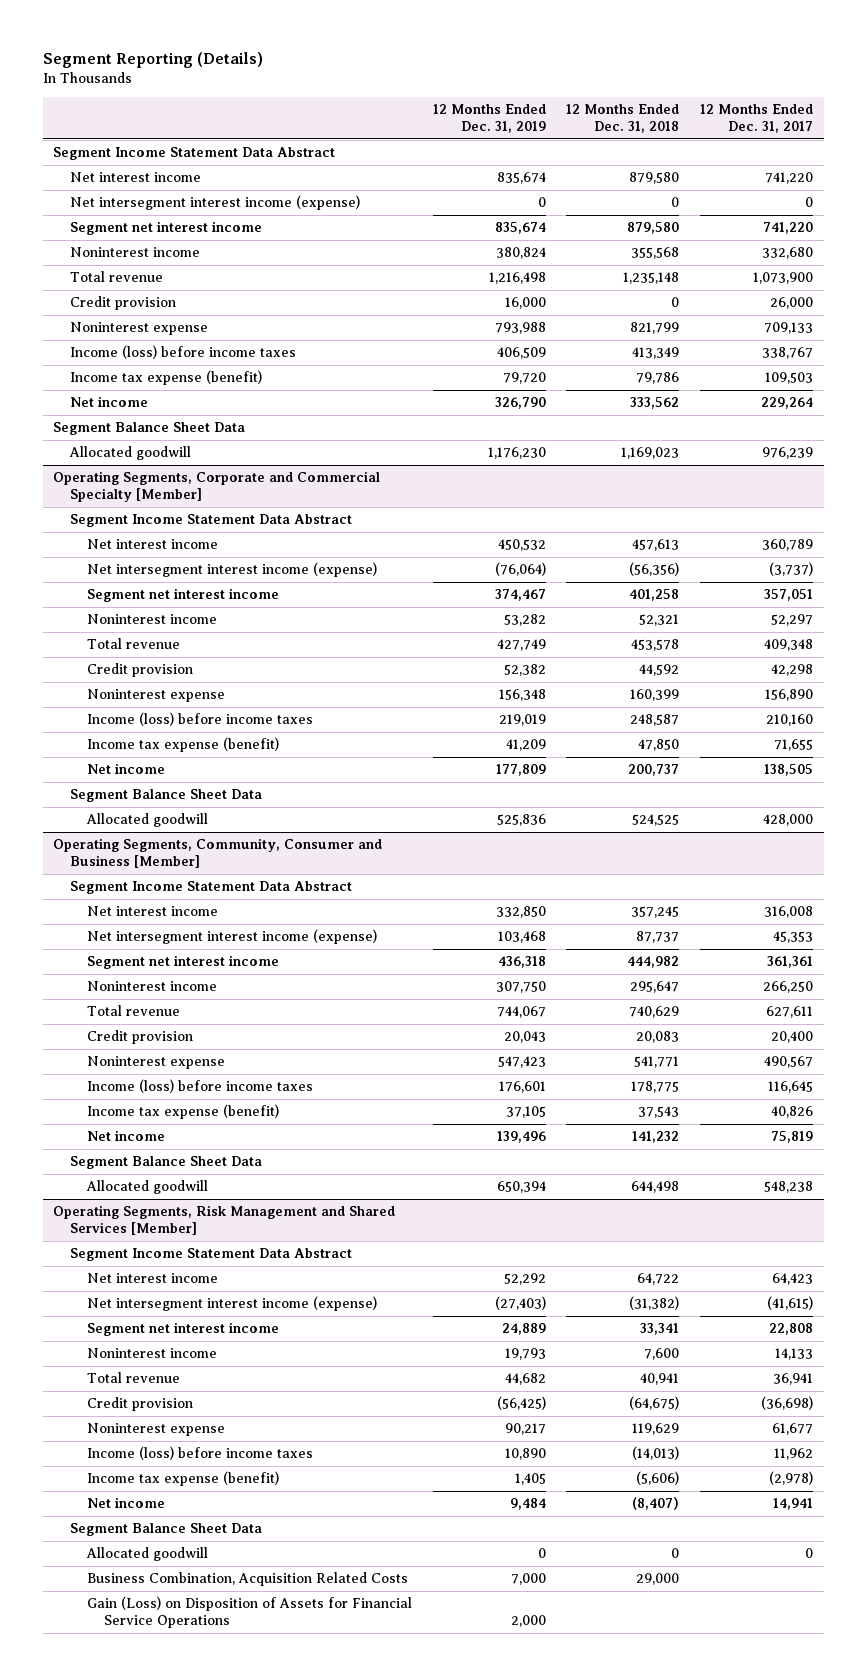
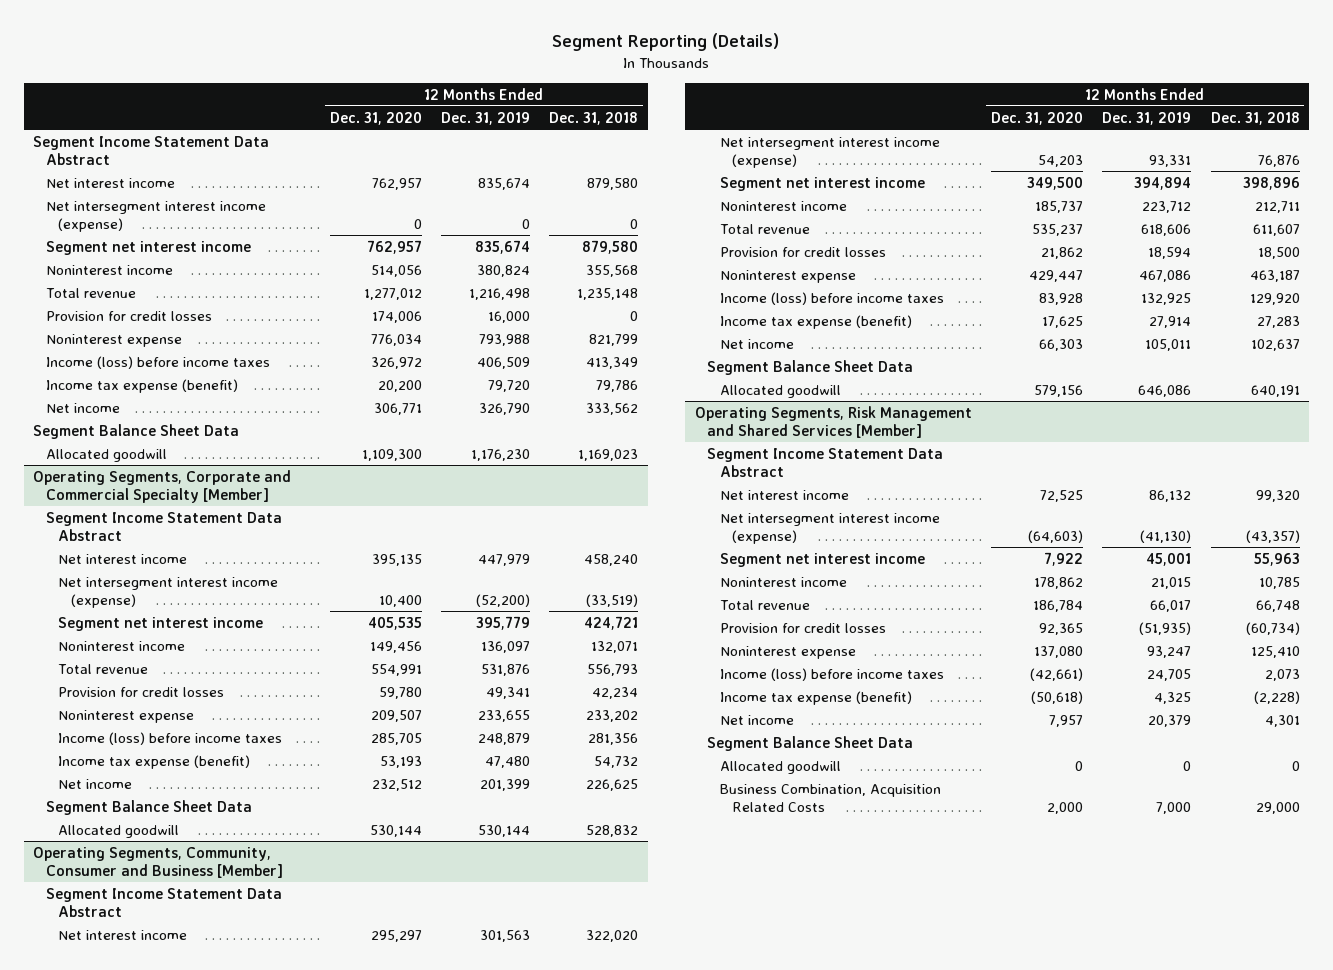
[700,104,814,134] 12 Months Ended Dec. 31, 2017 -> none
none -> [329,111,422,125] Dec. 31, 2020
[70,296,177,311] Credit provision -> [45,310,212,321] Provision for credit losses
[497,539,546,552] 450,532 -> [477,553,530,566] 447,979
[632,539,680,552] 457,613 -> [584,553,639,566] 458,240
[494,562,546,577] (76,064) -> [475,593,530,607] (52,200)
[629,562,680,577] (56,356) -> [586,593,639,607] (33,519)
[494,589,546,602] 374,467 -> [475,615,530,630] 395,779
[629,589,680,602] 401,258 -> [584,615,639,630] 424,721
[503,614,546,627] 53,282 -> [480,640,530,653] 136,097
[639,614,680,627] 52,321 -> [591,640,639,653] 132,071
[496,639,546,652] 427,749 -> [480,663,530,676] 531,876
[631,639,680,652] 453,578 -> [587,663,639,676] 556,793
[86,663,193,678] Credit provision -> [58,686,225,697] Provision for credit losses
[503,664,546,677] 52,382 -> [485,686,530,699] 49,341
[639,664,680,677] 44,592 -> [592,686,639,699] 42,234
[498,689,546,702] 156,348 -> [477,709,530,722] 233,655
[630,689,680,702] 160,399 -> [586,709,639,722] 233,202
[498,714,546,727] 219,019 -> [477,732,530,745] 248,879
[630,714,680,727] 248,587 -> [588,732,639,745] 281,356
[505,739,546,752] 41,209 -> [484,755,530,768] 47,480
[638,739,680,752] 47,850 -> [594,755,639,768] 54,732
[495,764,546,777] 177,809 -> [479,778,530,791] 201,399
[628,764,680,777] 200,737 -> [586,778,639,791] 226,625
[496,814,546,827] 525,836 -> [477,824,530,837] 530,144
[632,814,680,827] 524,525 -> [586,824,639,837] 528,832
[495,906,546,919] 332,850 -> [479,929,530,942] 301,563
[631,906,680,919] 357,245 -> [586,929,639,942] 322,020
[497,931,546,944] 103,468 -> [1149,154,1192,167] 93,331
[636,931,680,944] 87,737 -> [1257,154,1300,167] 76,876
[497,956,546,969] 436,318 -> [1134,176,1192,190] 394,894
[627,956,680,969] 444,982 -> [1242,176,1300,190] 398,896
[495,981,546,994] 307,750 -> [1142,200,1192,213] 223,712
[630,981,680,994] 295,647 -> [1254,200,1300,213] 212,711
[496,1006,546,1019] 744,067 -> [1141,223,1192,236] 618,606
[629,1006,680,1019] 740,629 -> [1252,223,1300,236] 611,607
[86,1030,193,1045] Credit provision -> [719,246,886,257] Provision for credit losses
[503,1031,546,1044] 20,043 -> [1148,246,1192,259] 18,594
[636,1031,680,1044] 20,083 -> [1257,246,1300,259] 18,500
[497,1056,546,1069] 547,423 -> [1139,269,1192,282] 467,086
[634,1056,680,1069] 541,771 -> [1249,269,1300,282] 463,187
[498,1081,546,1094] 176,601 -> [1141,292,1192,305] 132,925
[631,1081,680,1094] 178,775 -> [1249,292,1300,305] 129,920
[505,1106,546,1119] 37,105 -> [1149,315,1192,328] 27,914
[638,1106,680,1119] 37,543 -> [1256,315,1300,328] 27,283
[496,1131,546,1144] 139,496 -> [1145,338,1192,351] 105,011
[632,1131,680,1144] 141,232 -> [1250,338,1300,351] 102,637
[496,1181,546,1194] 650,394 -> [1138,384,1192,397] 646,086
[631,1181,680,1194] 644,498 -> [1250,384,1300,397] 640,191
[503,1273,546,1286] 52,292 -> [1149,489,1192,502] 86,132
[637,1273,680,1286] 64,722 -> [1255,489,1300,502] 99,320
[494,1296,546,1311] (27,403) -> [1140,529,1192,543] (41,130)
[629,1296,680,1311] (31,382) -> [1245,529,1300,543] (43,357)
[501,1323,546,1336] 24,889 -> [1146,552,1192,566] 45,001
[640,1323,680,1336] 33,341 -> [1253,552,1300,566] 55,963
[504,1348,546,1361] 19,793 -> [1151,576,1192,589] 21,015
[644,1348,680,1361] 7,600 -> [1258,576,1300,589] 10,785
[504,1373,546,1386] 44,682 -> [1150,599,1192,612] 66,017
[640,1373,680,1386] 40,941 -> [1255,599,1300,612] 66,748
[86,1397,193,1412] Credit provision -> [719,622,886,633] Provision for credit losses
[496,1396,546,1411] (56,425) -> [1139,621,1192,635] (51,935)
[629,1396,680,1411] (64,675) -> [1245,621,1300,635] (60,734)
[504,1423,546,1436] 90,217 -> [1147,645,1192,658] 93,247
[632,1423,680,1436] 119,629 -> [1250,645,1300,658] 125,410
[504,1448,546,1461] 10,890 -> [1147,668,1192,681] 24,705
[632,1446,680,1461] (14,013) -> [1264,668,1300,681] 2,073
[514,1473,546,1486] 1,405 -> [1154,691,1192,704] 4,325
[636,1471,680,1486] (5,606) -> [1253,690,1300,704] (2,228)
[509,1498,546,1511] 9,484 -> [1148,714,1192,727] 20,379
[632,1497,680,1511] (8,407) -> [1264,714,1300,727] 4,301
[86,1596,412,1629] Gain (Loss) on Disposition of Assets for Financial Service Operations -> none

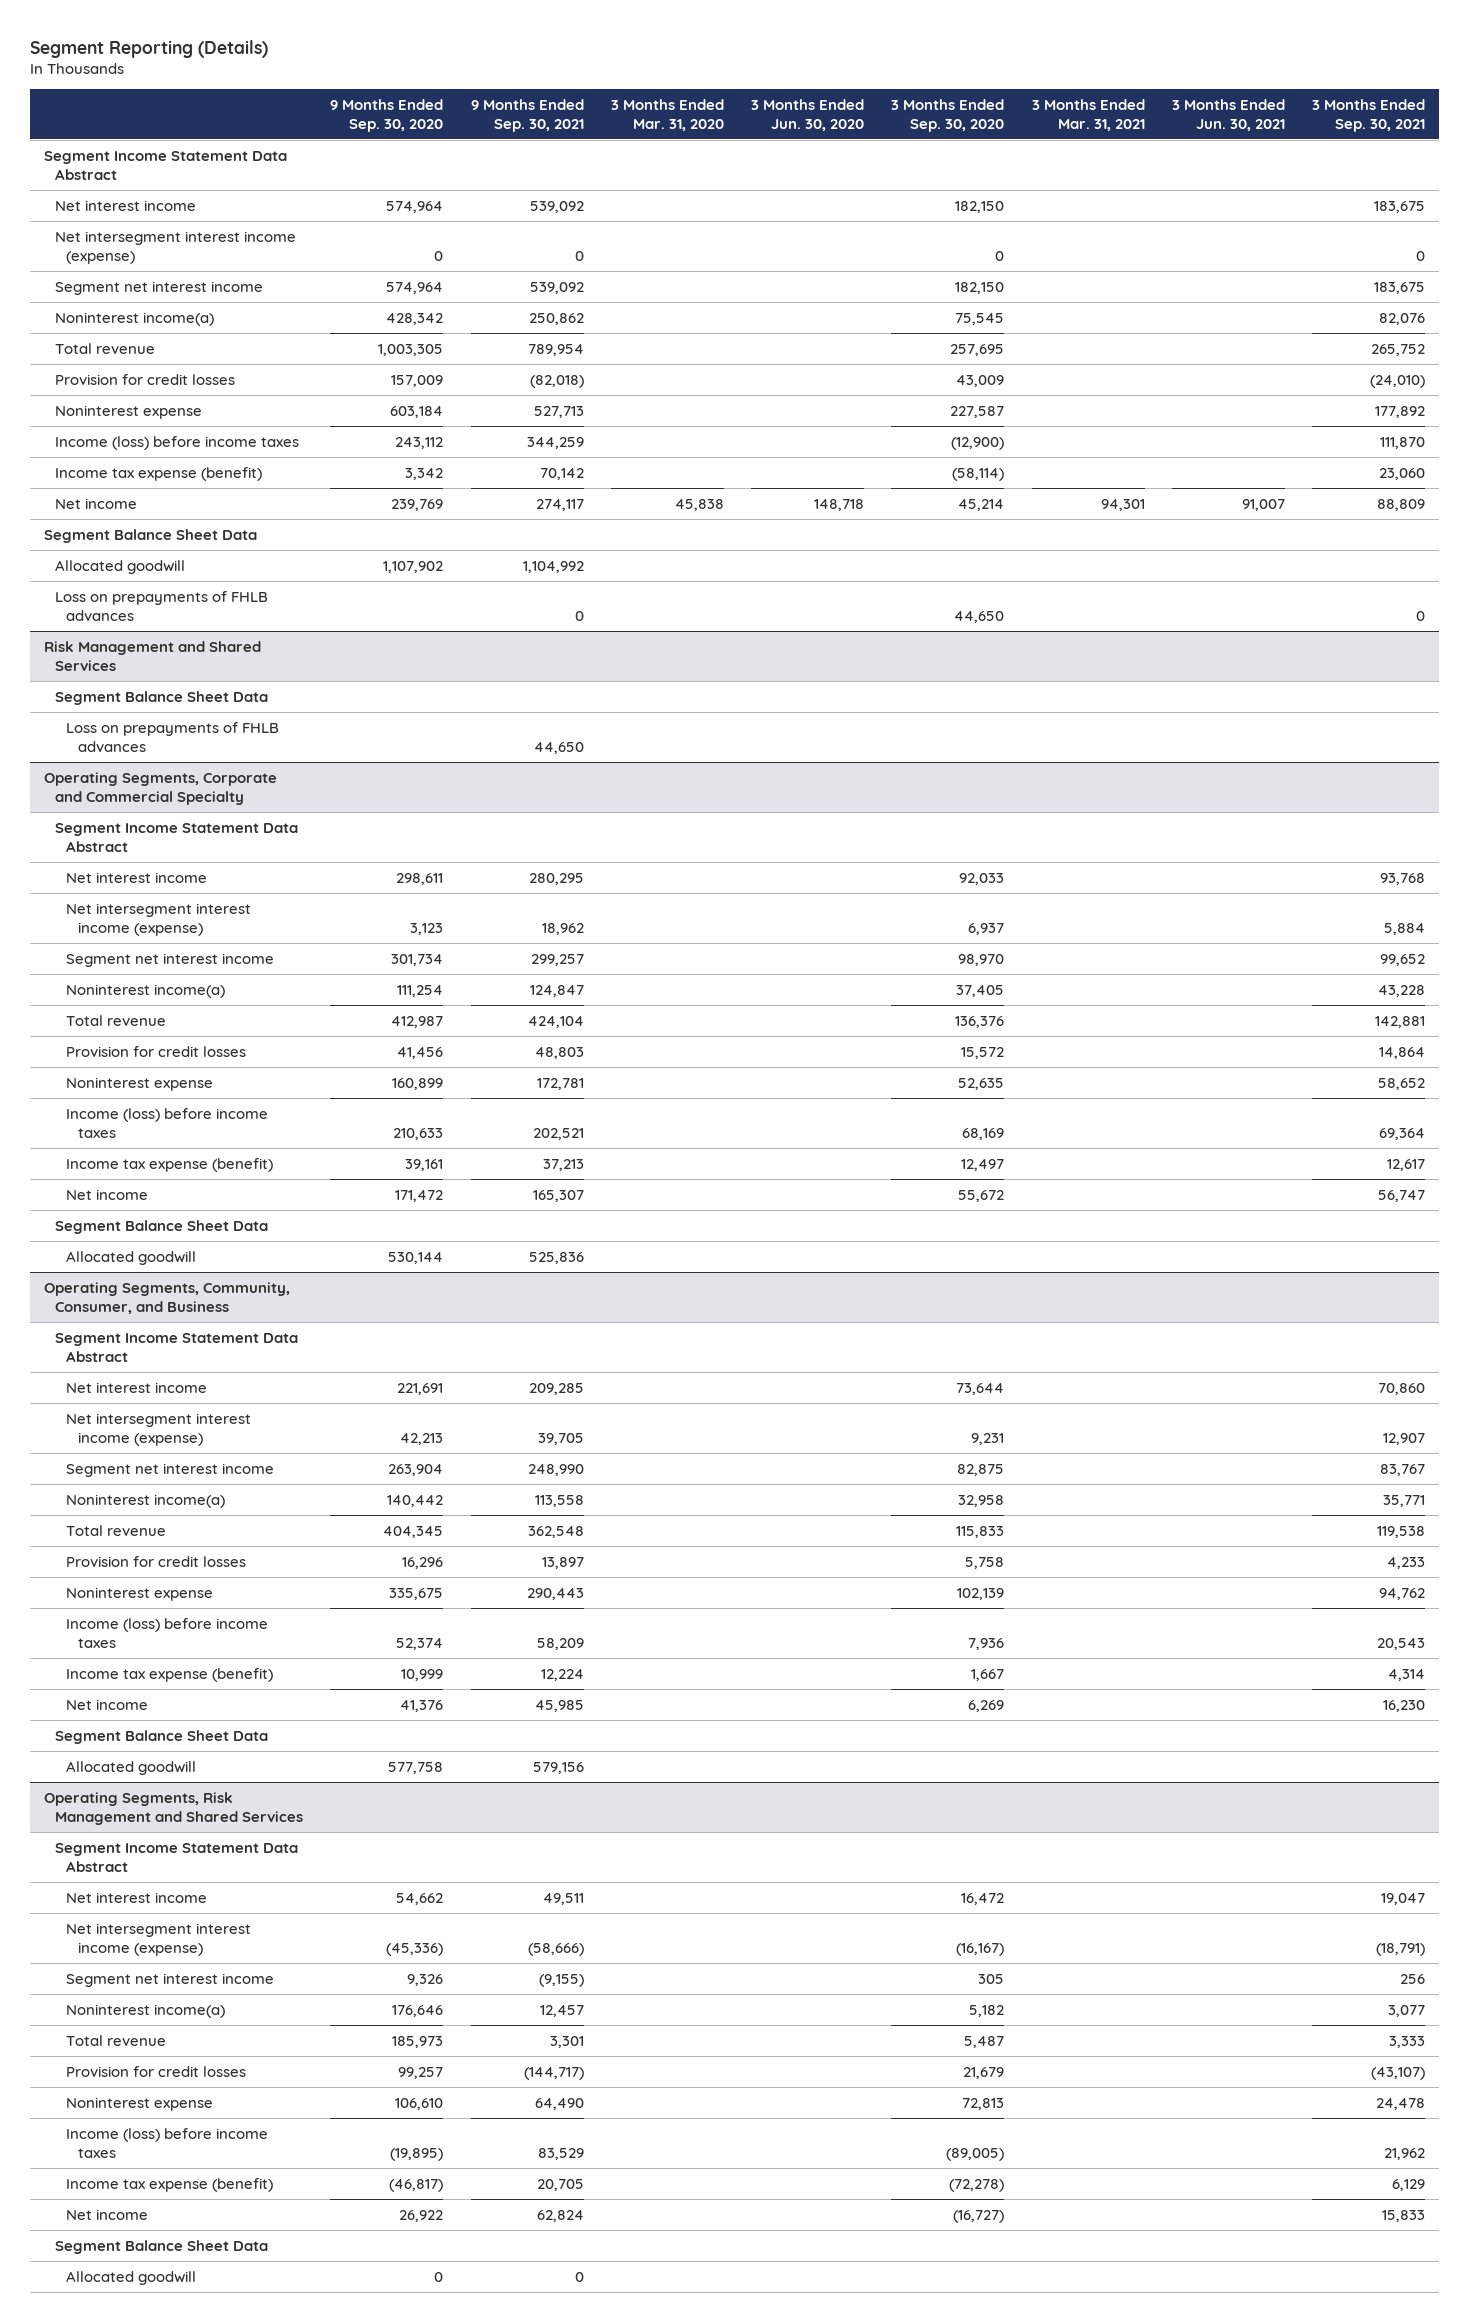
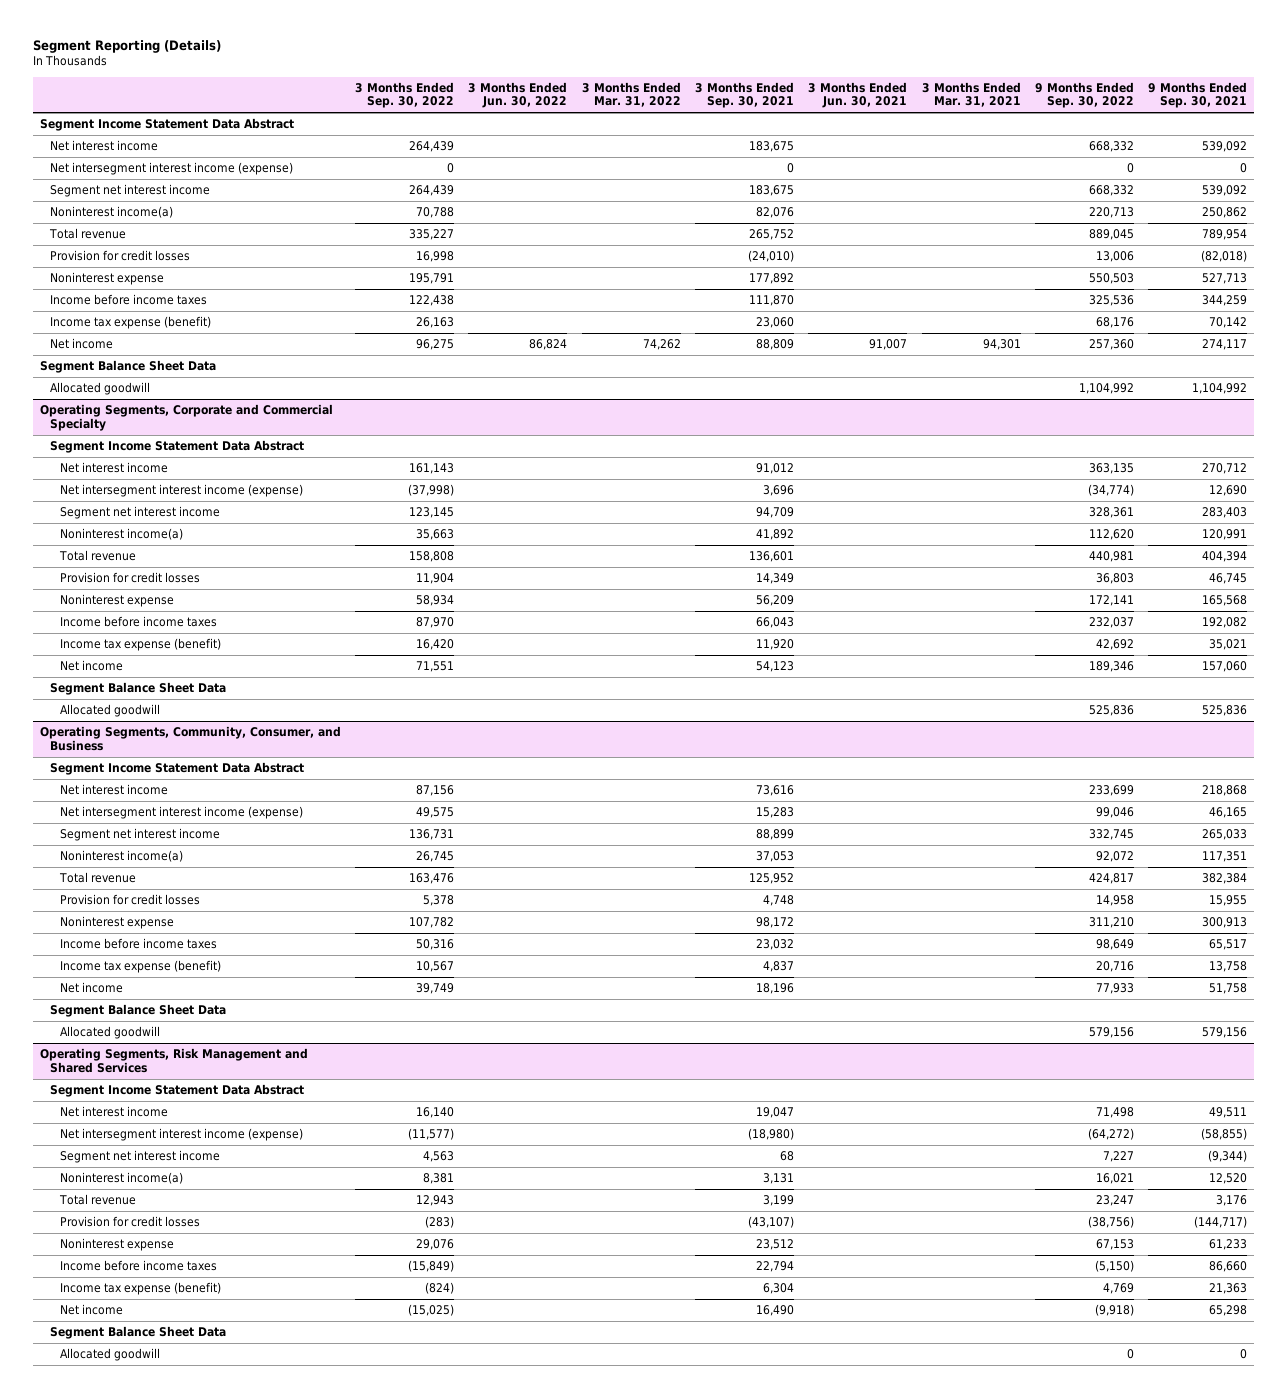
[330,98,444,132] 9 Months Ended Sep. 30, 2020 -> none
[610,98,724,131] 3 Months Ended Mar. 31, 2020 -> none
[751,98,865,131] 3 Months Ended Jun. 30, 2020 -> none
[891,98,1005,132] 3 Months Ended Sep. 30, 2020 -> none
none -> [355,81,455,109] 3 Months Ended Sep. 30, 2022
none -> [468,81,568,109] 3 Months Ended Jun. 30, 2022
none -> [581,81,681,108] 3 Months Ended Mar. 31, 2022
none -> [1034,81,1134,109] 9 Months Ended Sep. 30, 2022
[55,435,300,450] Income (loss) before income taxes -> [50,294,208,306] Income before income taxes
[55,590,269,621] Loss on prepayments of FHLB advances -> none
[43,640,261,671] Risk Management and Shared Services -> none
[55,690,269,705] Segment Balance Sheet Data -> none
[66,721,280,752] Loss on prepayments of FHLB advances -> none
[528,872,584,885] 280,295 -> [1202,463,1248,475] 270,712
[1380,872,1426,885] 93,768 -> [756,463,795,475] 91,012
[541,922,584,935] 18,962 -> [1209,485,1248,497] 12,690
[1384,922,1426,935] 5,884 -> [763,485,795,497] 3,696
[530,953,584,966] 299,257 -> [1202,507,1248,519] 283,403
[1380,953,1426,966] 99,652 -> [756,507,795,519] 94,709
[529,984,584,997] 124,847 -> [1202,529,1248,541] 120,991
[1378,984,1426,997] 43,228 -> [756,529,795,541] 41,892
[527,1015,584,1028] 424,104 -> [1202,551,1248,563] 404,394
[1375,1015,1426,1028] 142,881 -> [749,551,795,563] 136,601
[534,1046,584,1059] 48,803 -> [1209,573,1248,585] 46,745
[1379,1046,1426,1059] 14,864 -> [756,573,795,585] 14,349
[536,1077,584,1090] 172,781 -> [1202,595,1248,607] 165,568
[1378,1077,1426,1090] 58,652 -> [756,595,795,607] 56,209
[66,1107,269,1138] Income (loss) before income taxes -> [60,616,218,628] Income before income taxes
[532,1127,584,1140] 202,521 -> [1202,617,1248,629] 192,082
[1379,1127,1426,1140] 69,364 -> [756,617,795,629] 66,043
[542,1158,584,1171] 37,213 -> [1209,639,1248,651] 35,021
[1387,1158,1426,1171] 12,617 -> [756,639,795,651] 11,920
[532,1189,584,1202] 165,307 -> [1202,661,1248,673] 157,060
[1378,1189,1426,1202] 56,747 -> [756,661,795,673] 54,123
[528,1382,584,1395] 209,285 -> [1202,785,1248,797] 218,868
[1378,1382,1426,1395] 70,860 -> [756,785,795,797] 73,616
[537,1432,584,1445] 39,705 -> [1209,807,1248,819] 46,165
[1383,1432,1426,1445] 12,907 -> [756,807,795,819] 15,283
[527,1463,584,1476] 248,990 -> [1202,829,1248,841] 265,033
[1380,1463,1426,1476] 83,767 -> [756,829,795,841] 88,899
[534,1494,584,1507] 113,558 -> [1202,851,1248,863] 117,351
[1383,1494,1426,1507] 35,771 -> [756,851,795,863] 37,053
[527,1525,584,1538] 362,548 -> [1202,873,1248,885] 382,384
[1377,1525,1426,1538] 119,538 -> [749,873,795,885] 125,952
[541,1556,584,1569] 13,897 -> [1209,895,1248,907] 15,955
[1387,1556,1426,1569] 4,233 -> [763,895,795,907] 4,748
[526,1587,584,1600] 290,443 -> [1202,917,1248,929] 300,913
[1379,1587,1426,1600] 94,762 -> [756,917,795,929] 98,172
[66,1617,269,1648] Income (loss) before income taxes -> [60,938,218,950] Income before income taxes
[536,1637,584,1650] 58,209 -> [1209,939,1248,951] 65,517
[1377,1637,1426,1650] 20,543 -> [756,939,795,951] 23,032
[540,1668,584,1681] 12,224 -> [1209,961,1248,973] 13,758
[1388,1668,1426,1681] 4,314 -> [763,961,795,973] 4,837
[534,1699,584,1712] 45,985 -> [1209,983,1248,995] 51,758
[1383,1699,1426,1712] 16,230 -> [756,983,795,995] 18,196
[527,1942,584,1956] (58,666) -> [1201,1128,1248,1141] (58,855)
[1376,1942,1426,1956] (18,791) -> [748,1128,795,1141] (18,980)
[538,1973,584,1987] (9,155) -> [1208,1150,1248,1163] (9,344)
[1400,1973,1426,1984] 256 -> [780,1151,795,1162] 68
[539,2004,584,2017] 12,457 -> [1209,1173,1248,1185] 12,520
[1388,2004,1426,2017] 3,077 -> [763,1173,795,1185] 3,131
[549,2035,584,2048] 3,301 -> [1216,1195,1248,1207] 3,176
[1389,2035,1426,2048] 3,333 -> [763,1195,795,1207] 3,199
[534,2097,584,2110] 64,490 -> [1209,1239,1248,1251] 61,233
[1376,2097,1426,2110] 24,478 -> [756,1239,795,1251] 23,512
[66,2127,269,2158] Income (loss) before income taxes -> [60,1260,218,1272] Income before income taxes
[537,2147,584,2160] 83,529 -> [1209,1261,1248,1273] 86,660
[1384,2147,1426,2160] 21,962 -> [756,1261,795,1273] 22,794
[536,2178,584,2191] 20,705 -> [1209,1283,1248,1295] 21,363
[1392,2178,1426,2191] 6,129 -> [763,1283,795,1295] 6,304
[536,2209,584,2222] 62,824 -> [1209,1305,1248,1317] 65,298
[1382,2209,1426,2222] 15,833 -> [756,1305,795,1317] 16,490

